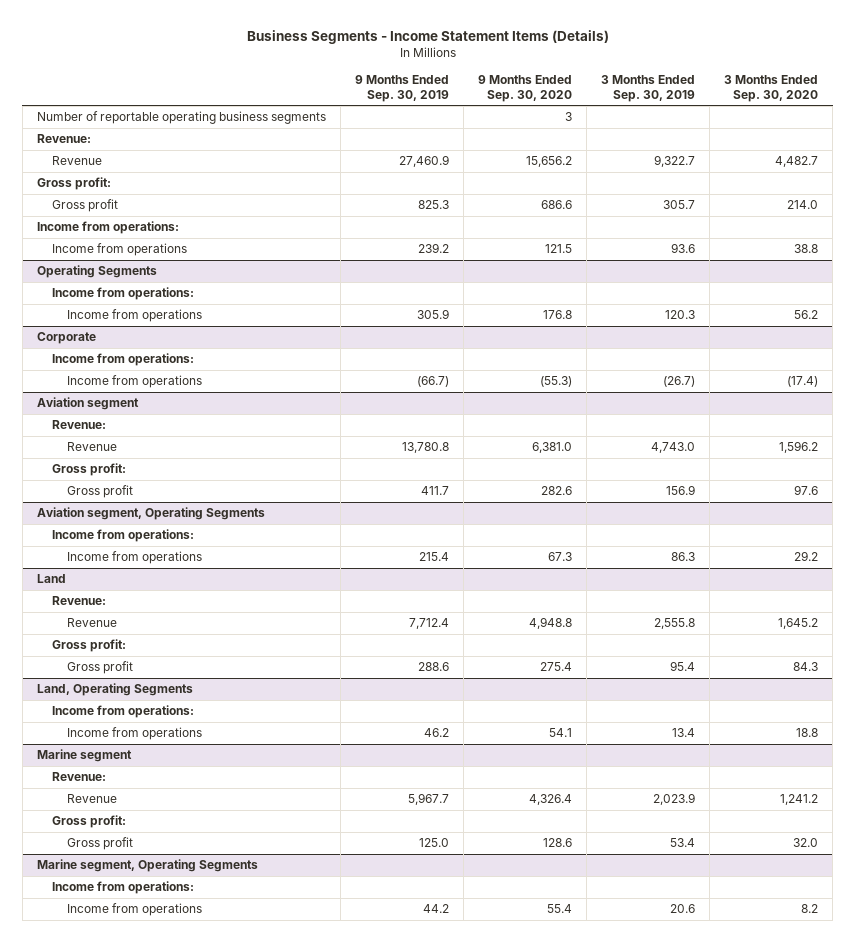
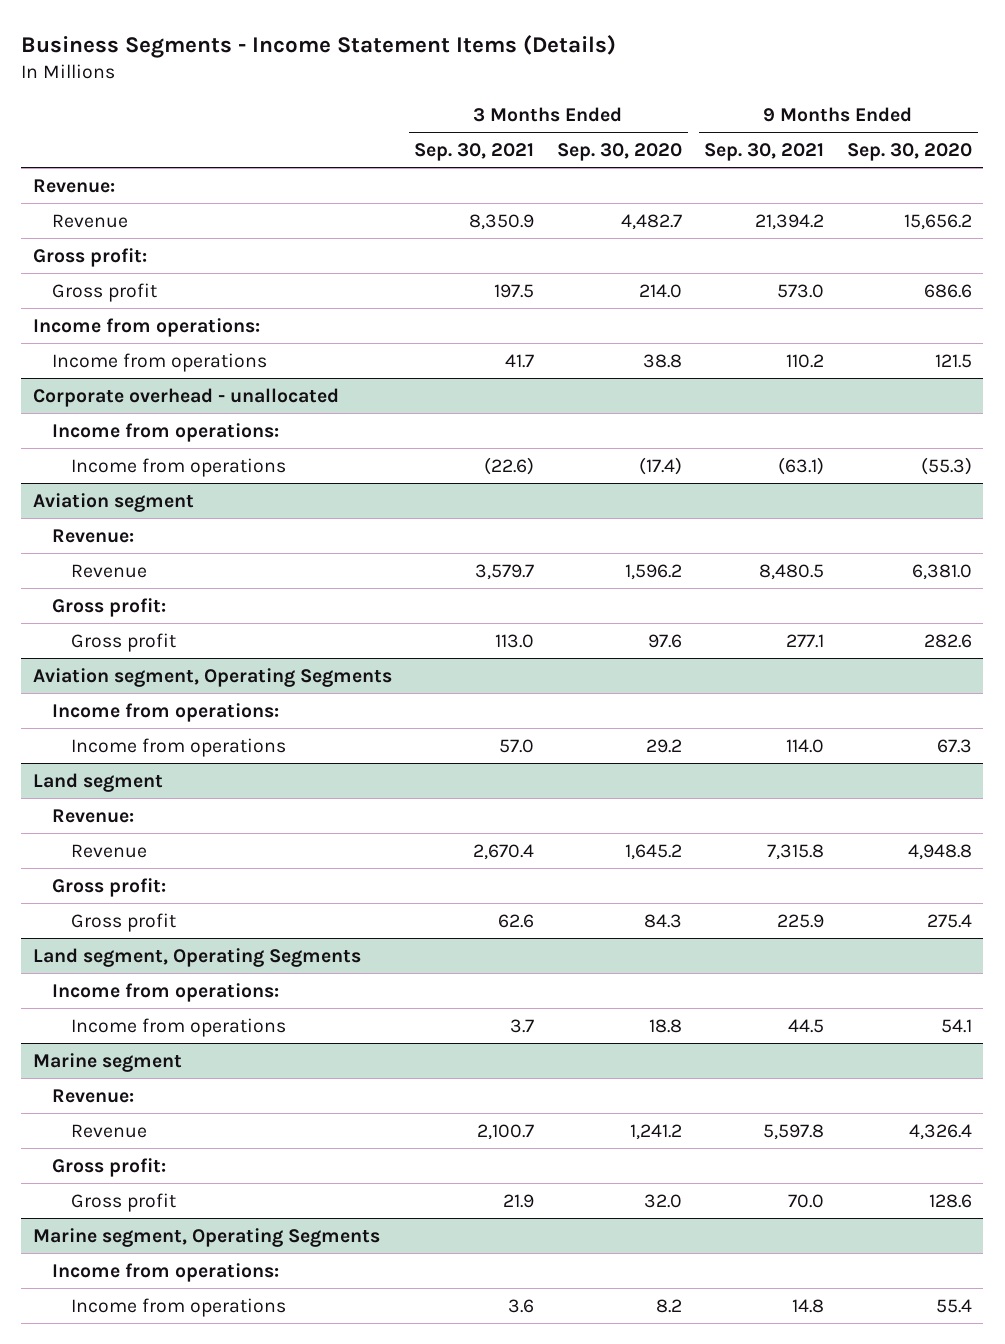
[355,74,450,102] 9 Months Ended Sep. 30, 2019 -> none
[601,74,696,102] 3 Months Ended Sep. 30, 2019 -> none
none -> [414,143,535,162] Sep. 30, 2021
none -> [704,143,825,162] Sep. 30, 2021
[36,111,326,125] Number of reportable operating business segments -> none
[36,265,157,279] Operating Segments -> none
[52,287,195,301] Income from operations: -> none
[67,309,203,323] Income from operations -> none
[36,332,96,345] Corporate -> [32,387,339,407] Corporate overhead - unallocated
[36,574,66,584] Land -> [32,772,163,792] Land segment
[36,683,193,697] Land, Operating Segments -> [32,947,361,967] Land segment, Operating Segments

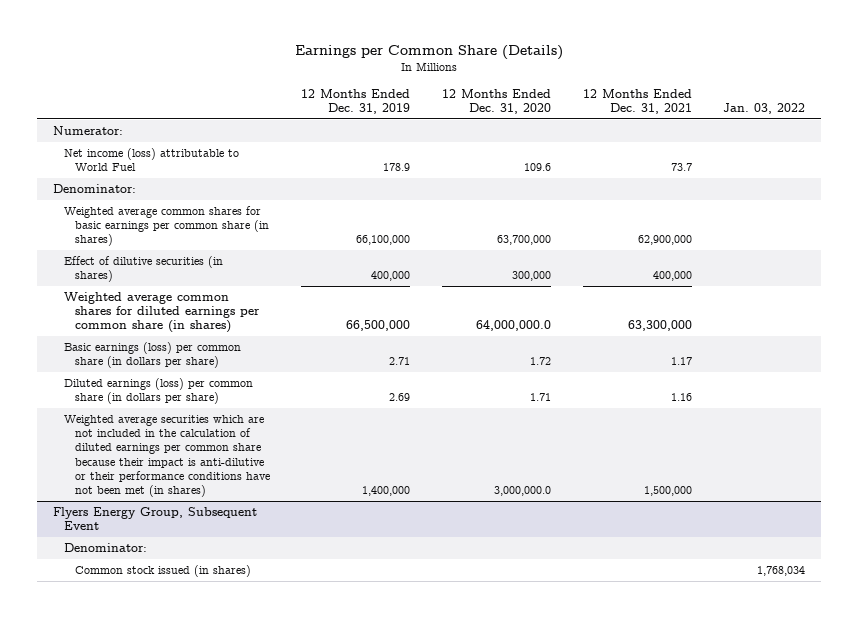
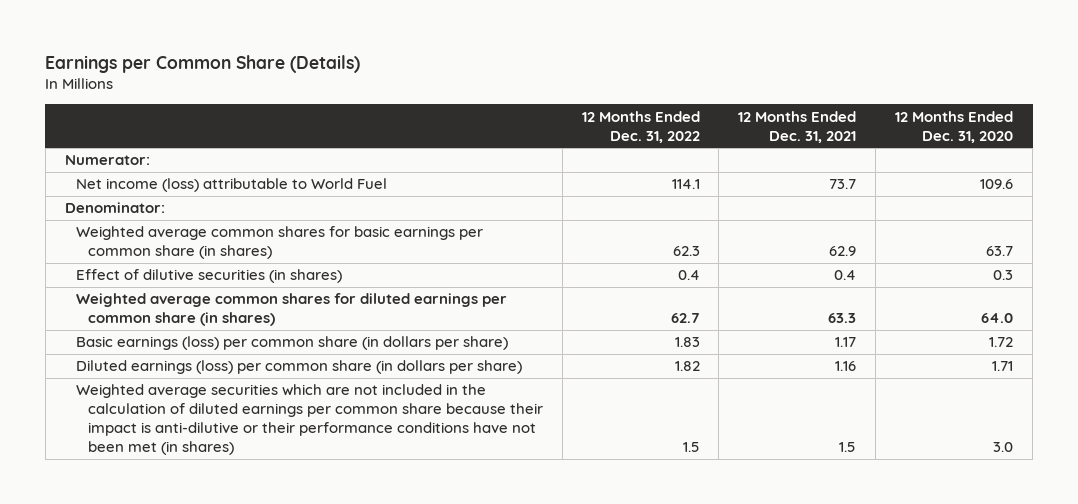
[301,88,411,114] 12 Months Ended Dec. 31, 2019 -> none
[723,102,806,114] Jan. 03, 2022 -> none
none -> [581,110,700,143] 12 Months Ended Dec. 31, 2022
[496,235,551,246] 63,700,000 -> [986,246,1014,257] 63.7
[637,235,692,246] 62,900,000 -> [829,246,857,257] 62.9
[511,271,551,282] 300,000 -> [993,270,1014,281] 0.3
[652,271,692,282] 400,000 -> [834,270,857,281] 0.4
[475,320,551,332] 64,000,000.0 -> [981,313,1014,324] 64.0
[627,320,692,332] 63,300,000 -> [828,313,857,324] 63.3
[52,506,257,531] Flyers Energy Group, Subsequent Event -> none
[63,542,147,552] Denominator: -> none
[74,564,251,577] Common stock issued (in shares) -> none
[493,486,551,497] 3,000,000.0 -> [993,442,1014,453] 3.0
[643,486,692,497] 1,500,000 -> [839,442,857,453] 1.5

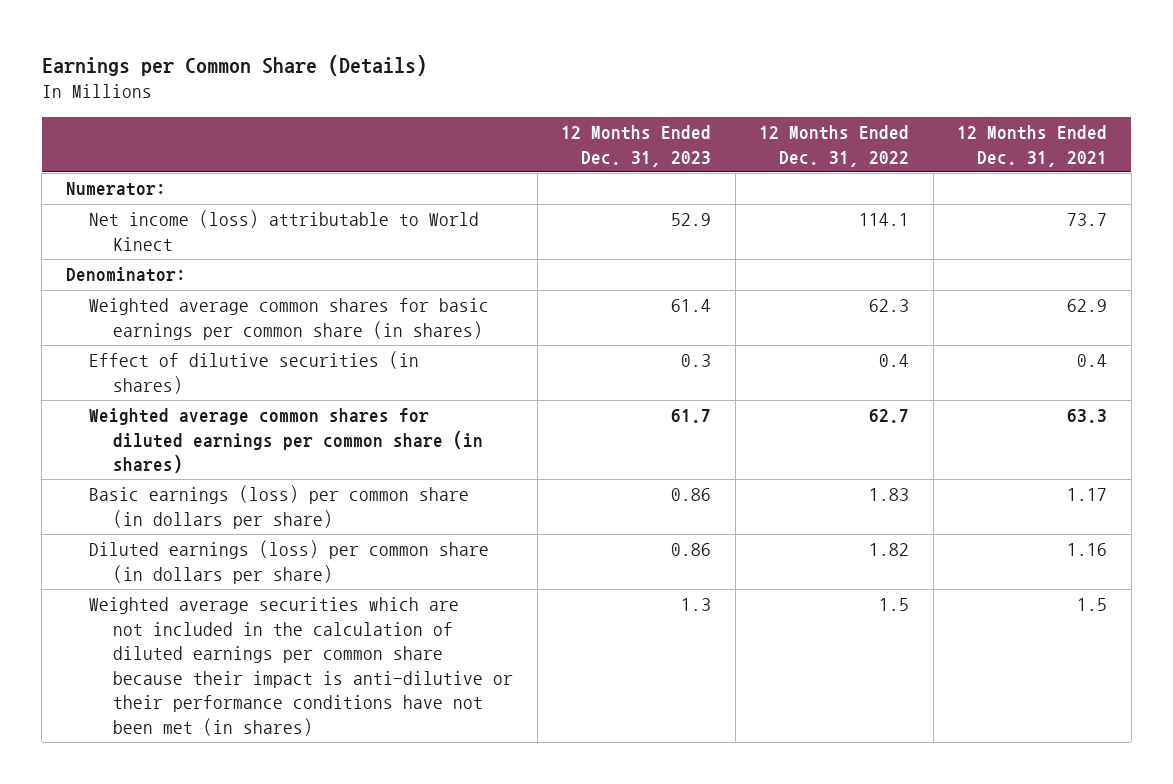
[895,110,1014,143] 12 Months Ended Dec. 31, 2020 -> none
none -> [561,125,712,167] 12 Months Ended Dec. 31, 2023
[76,178,388,193] Net income (loss) attributable to World Fuel -> [89,210,480,251] Net income (loss) attributable to World Kinect

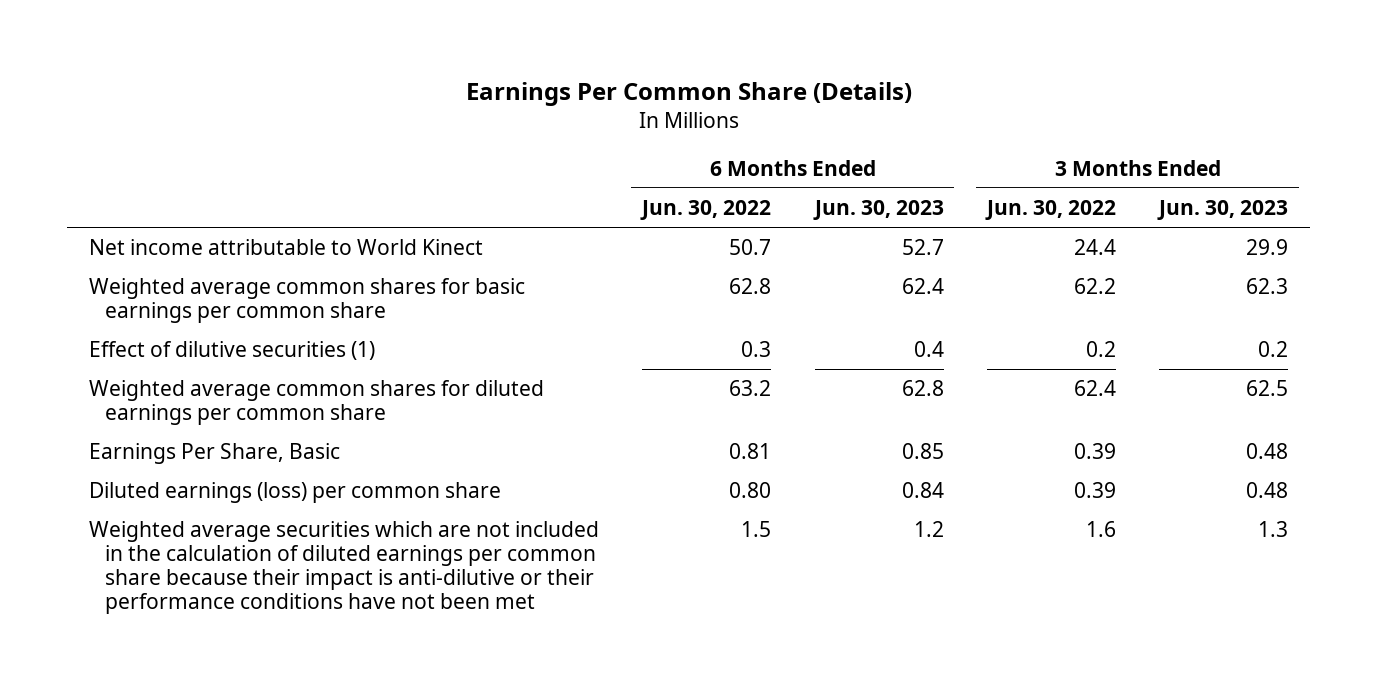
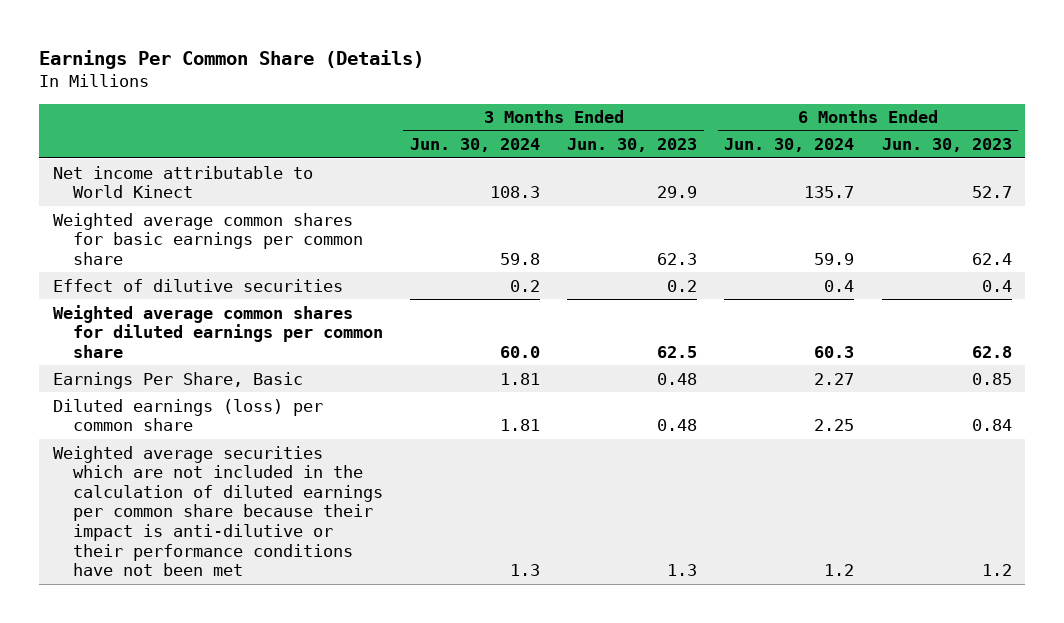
[640,199,772,220] Jun. 30, 2022 -> none
[985,199,1117,220] Jun. 30, 2022 -> none
none -> [410,138,541,153] Jun. 30, 2024
none -> [724,138,855,153] Jun. 30, 2024
[88,341,375,361] Effect of dilutive securities (1) -> [52,278,343,292] Effect of dilutive securities

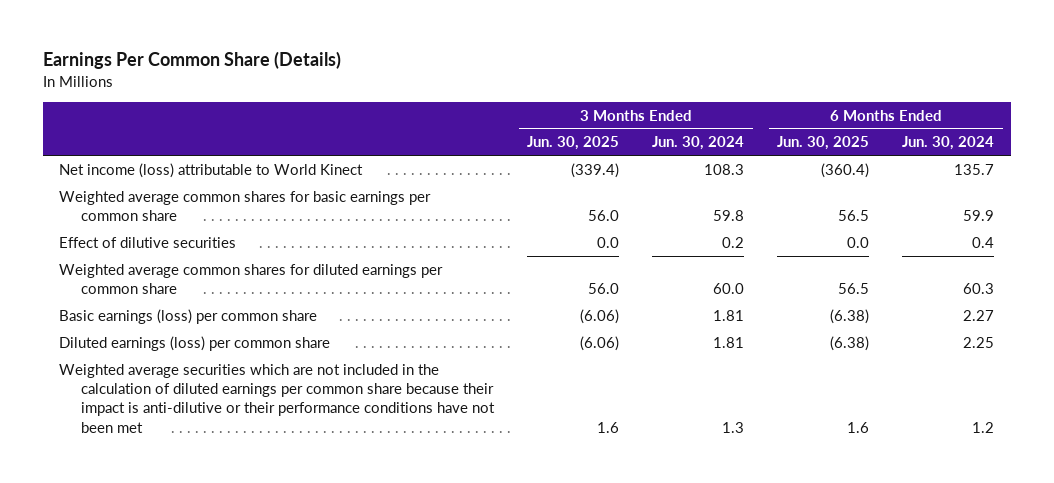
[567,138,698,153] Jun. 30, 2023 -> none
[881,138,1012,153] Jun. 30, 2023 -> none
none -> [527,136,620,151] Jun. 30, 2025
none -> [777,136,870,151] Jun. 30, 2025
[52,165,313,199] Net income attributable to World Kinect -> [59,162,364,178] Net income (loss) attributable to World Kinect
[52,371,303,389] Earnings Per Share, Basic -> [59,308,318,324] Basic earnings (loss) per common share

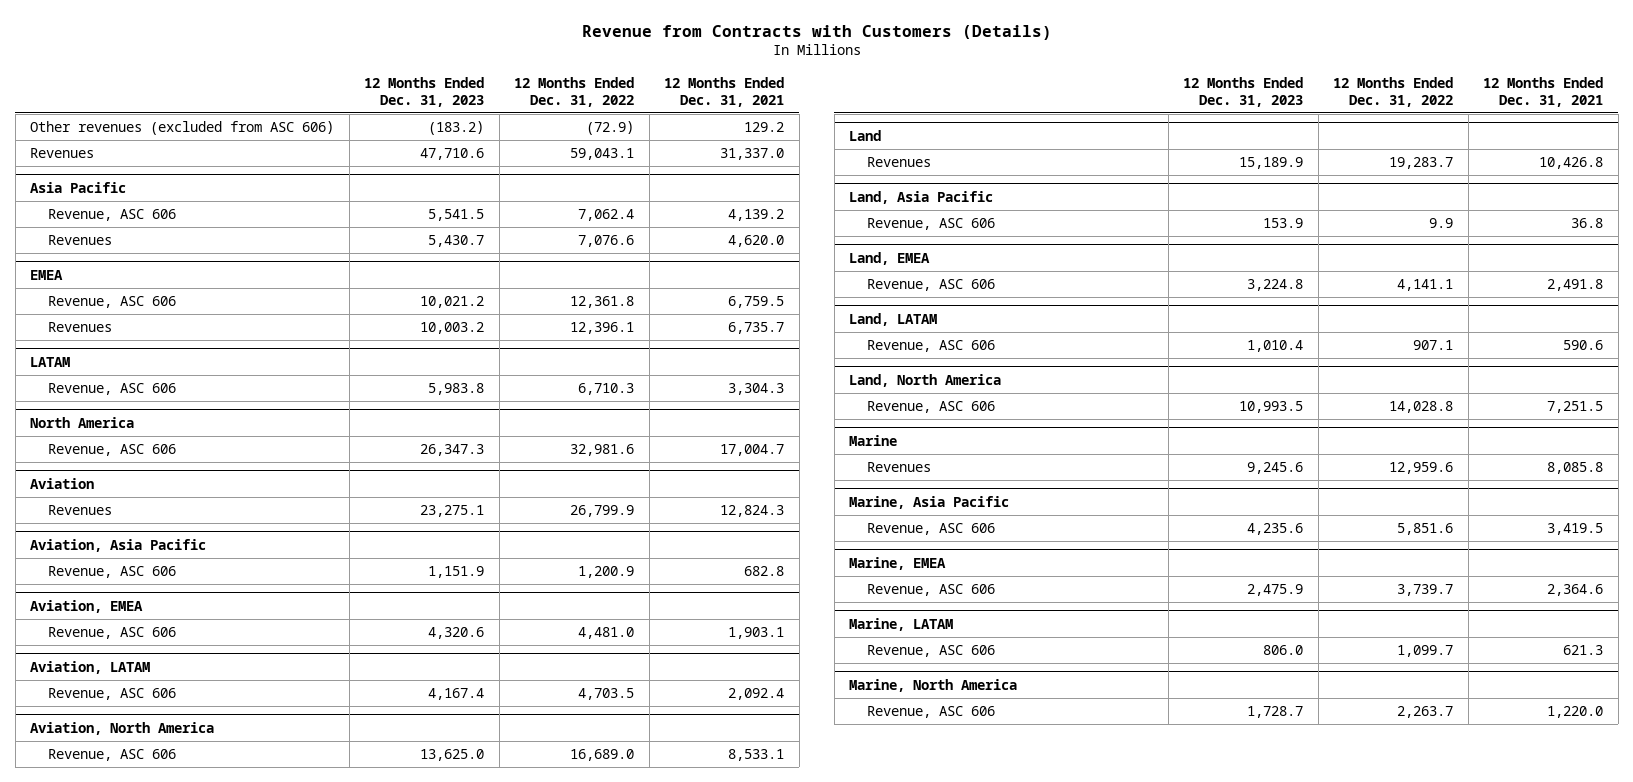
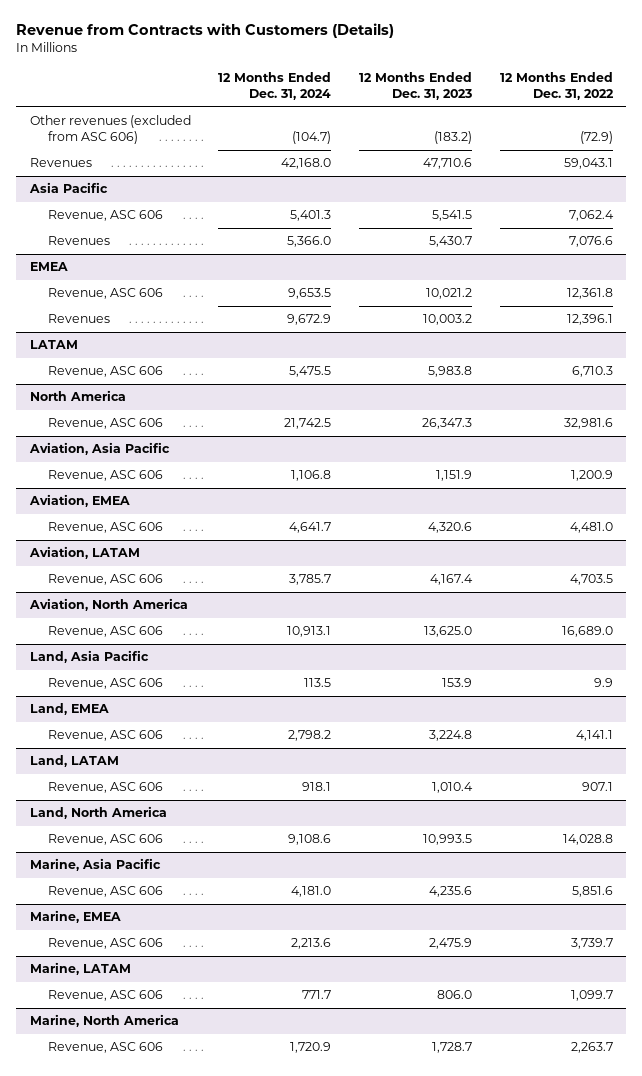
[664,76,785,107] 12 Months Ended Dec. 31, 2021 -> none
none -> [218,72,332,101] 12 Months Ended Dec. 31, 2024
[30,477,95,489] Aviation -> none
[47,505,112,516] Revenues -> none
[849,129,882,141] Land -> none
[866,157,931,168] Revenues -> none
[849,434,898,446] Marine -> none
[866,462,931,473] Revenues -> none

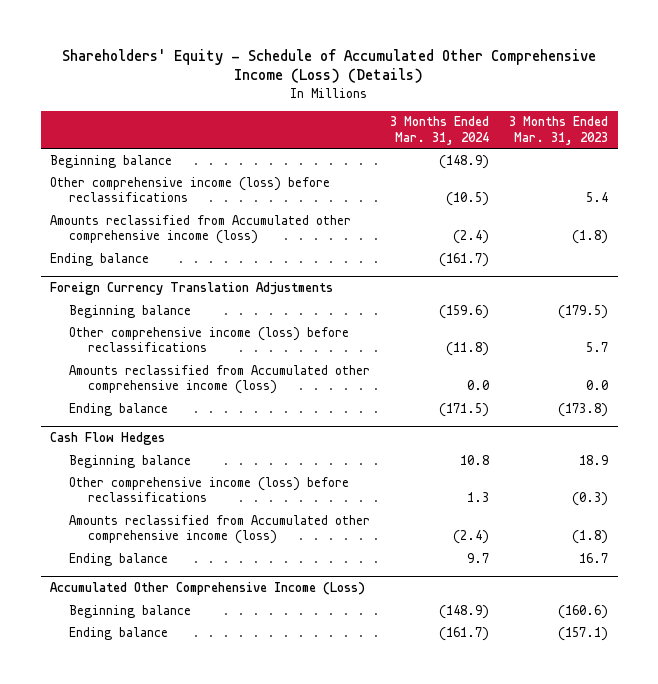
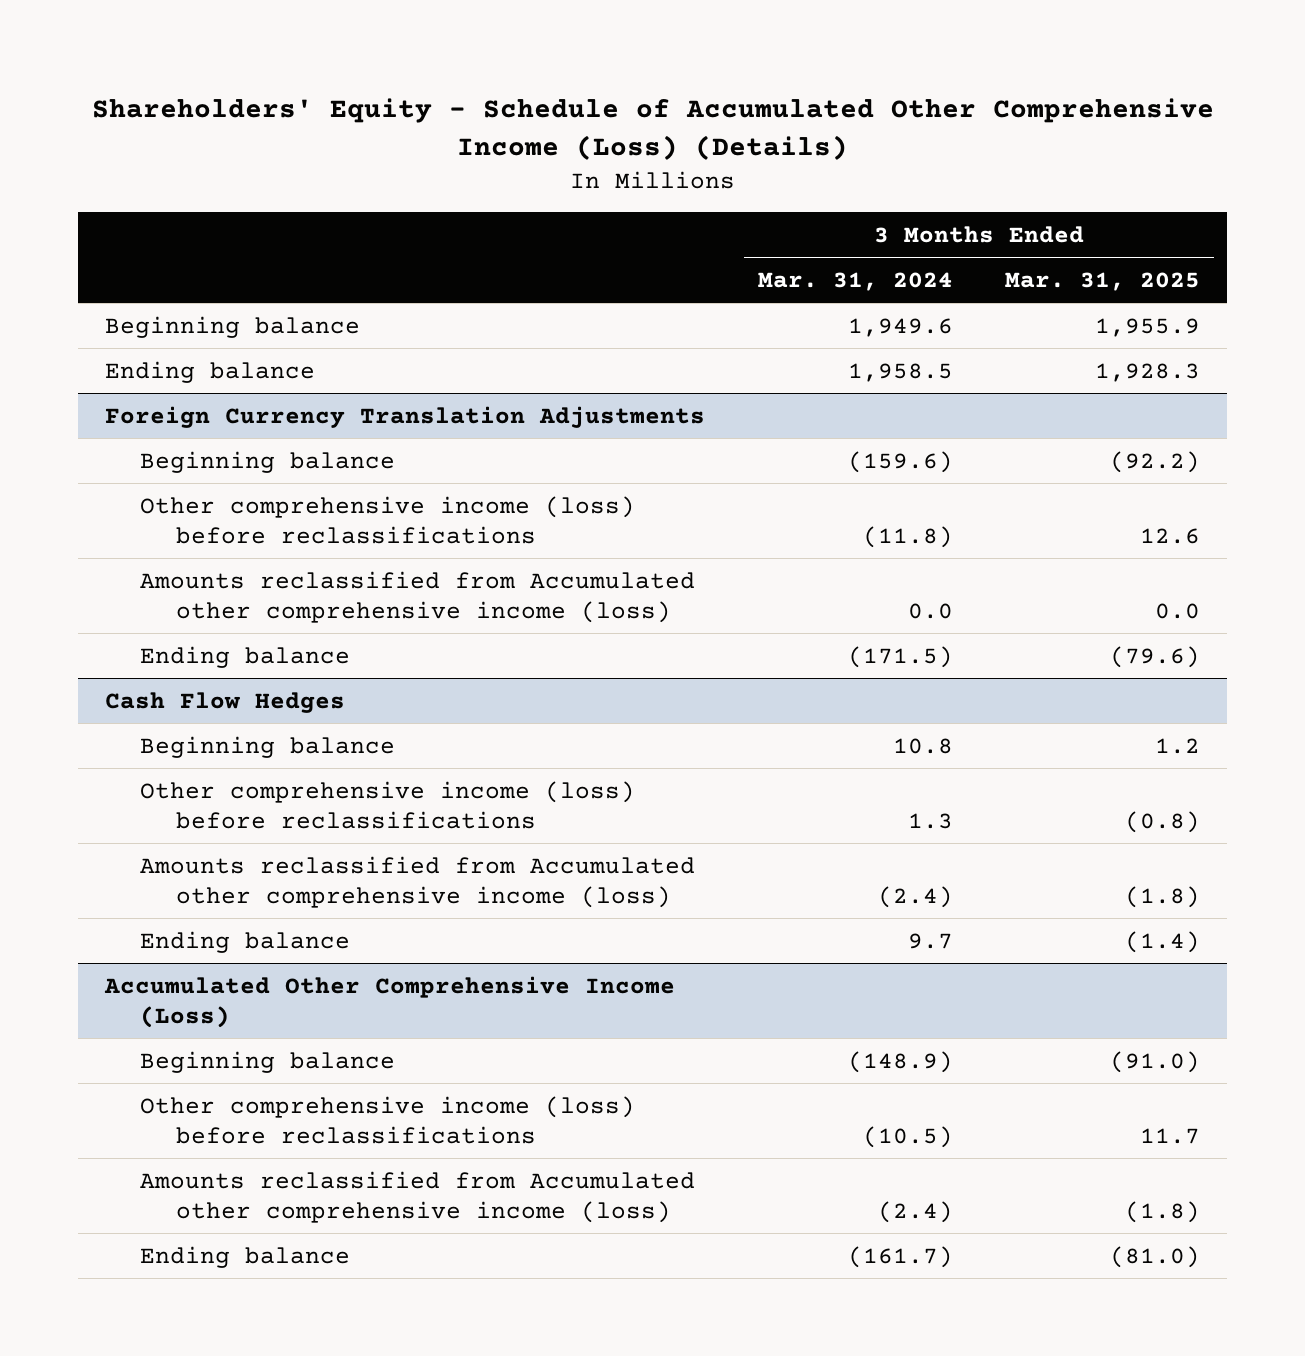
[508,116,608,145] 3 Months Ended Mar. 31, 2023 -> none
none -> [1005,271,1201,291] Mar. 31, 2025
[50,176,331,203] Other comprehensive income (loss) before reclassifications -> none
[50,214,352,245] Amounts reclassified from Accumulated other comprehensive income (loss) -> none
[438,154,489,169] (148.9) -> [847,317,953,337] 1,949.6
[438,252,489,267] (161.7) -> [847,362,953,382] 1,958.5
none -> [140,1095,636,1145] Other comprehensive income (loss) before reclassifications
none -> [140,1170,696,1224] Amounts reclassified from Accumulated other comprehensive income (loss)

